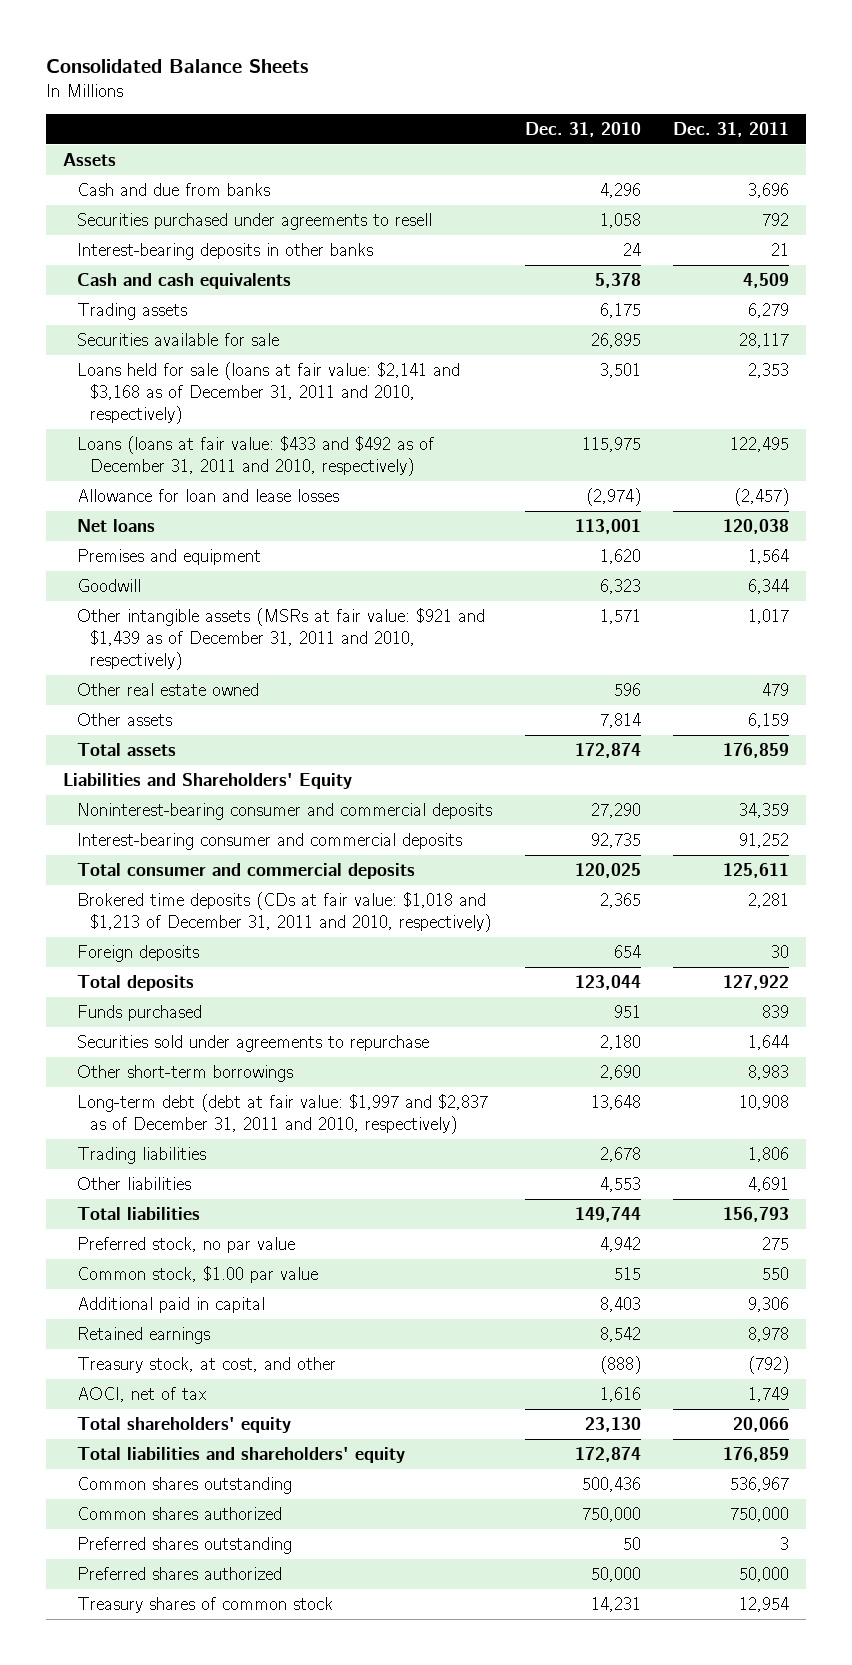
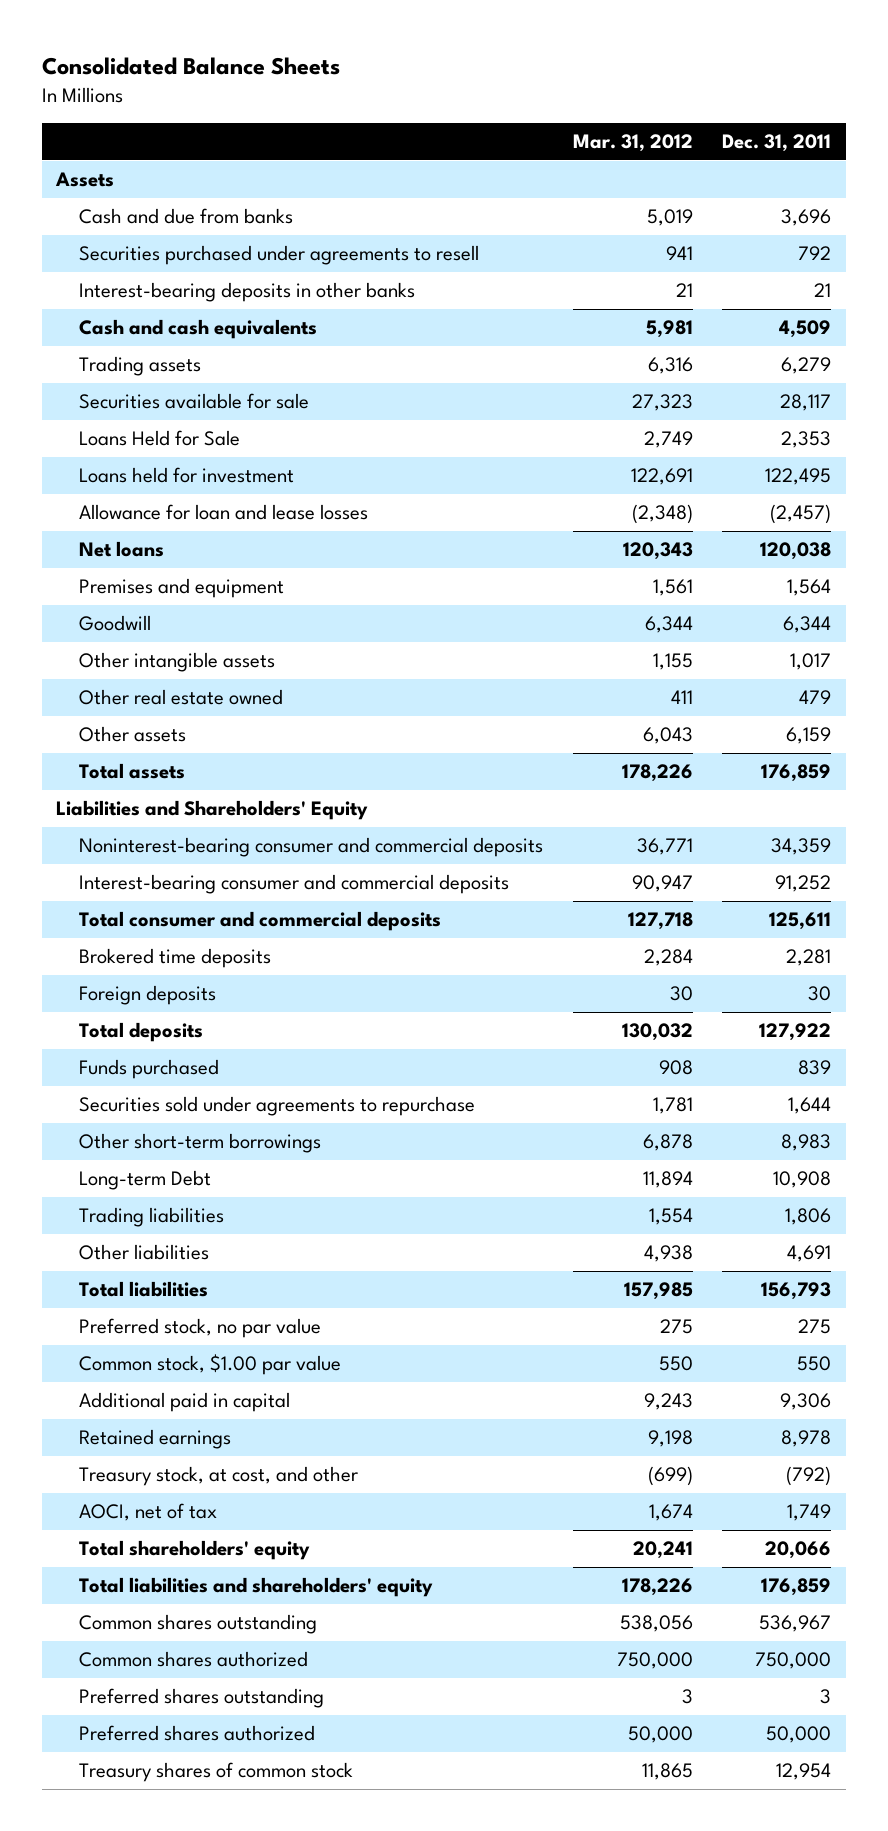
[524,121,641,137] Dec. 31, 2010 -> none
none -> [572,133,693,152] Mar. 31, 2012
[76,361,460,425] Loans held for sale (loans at fair value: $2,141 and $3,168 as of December 31, 2011 and 2010, respectively) -> [79,430,241,447] Loans Held for Sale
[76,435,434,477] Loans (loans at fair value: $433 and $492 as of December 31, 2011 and 2010, respectively) -> [79,467,295,484] Loans held for investment
[76,607,485,671] Other intangible assets (MSRs at fair value: $921 and $1,439 as of December 31, 2011 and 2010, respectively) -> [79,652,276,673] Other intangible assets
[76,891,492,933] Brokered time deposits (CDs at fair value: $1,018 and $1,213 of December 31, 2011 and 2010, respectively) -> [79,948,272,969] Brokered time deposits
[76,1093,488,1135] Long-term debt (debt at fair value: $1,997 and $2,837 as of December 31, 2011 and 2010, respectively) -> [79,1170,212,1191] Long-term Debt

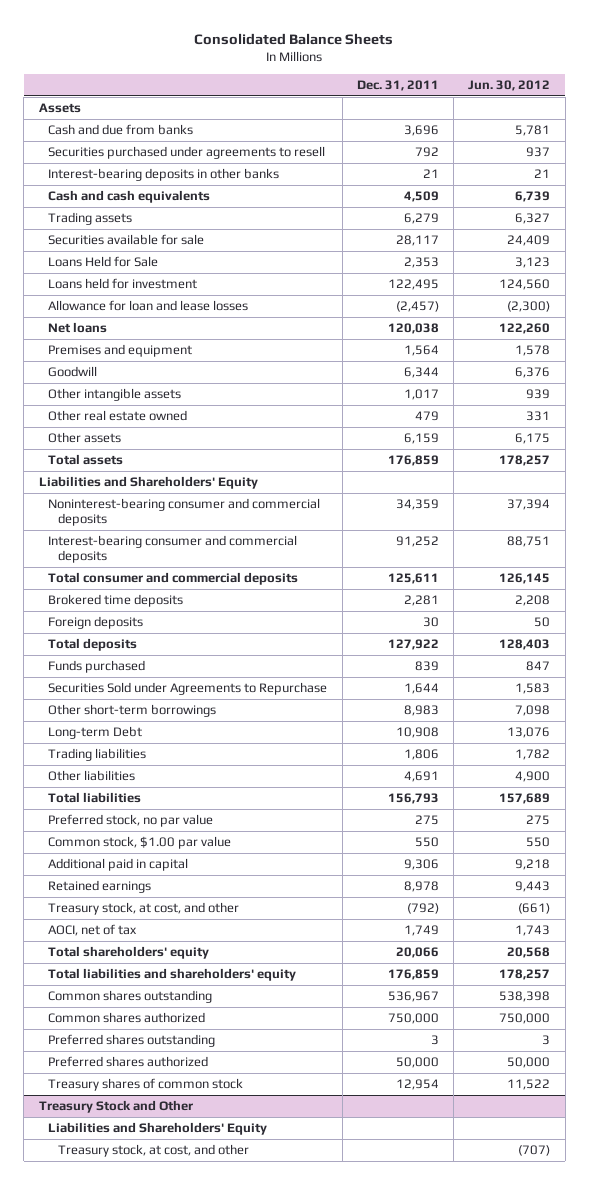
[572,133,693,152] Mar. 31, 2012 -> none
none -> [468,79,551,91] Jun. 30, 2012
[79,1096,476,1117] Securities sold under agreements to repurchase -> [48,682,328,696] Securities Sold under Agreements to Repurchase
none -> [38,1100,193,1114] Treasury Stock and Other
none -> [48,1122,268,1136] Liabilities and Shareholders' Equity
none -> [58,1144,250,1158] Treasury stock, at cost, and other

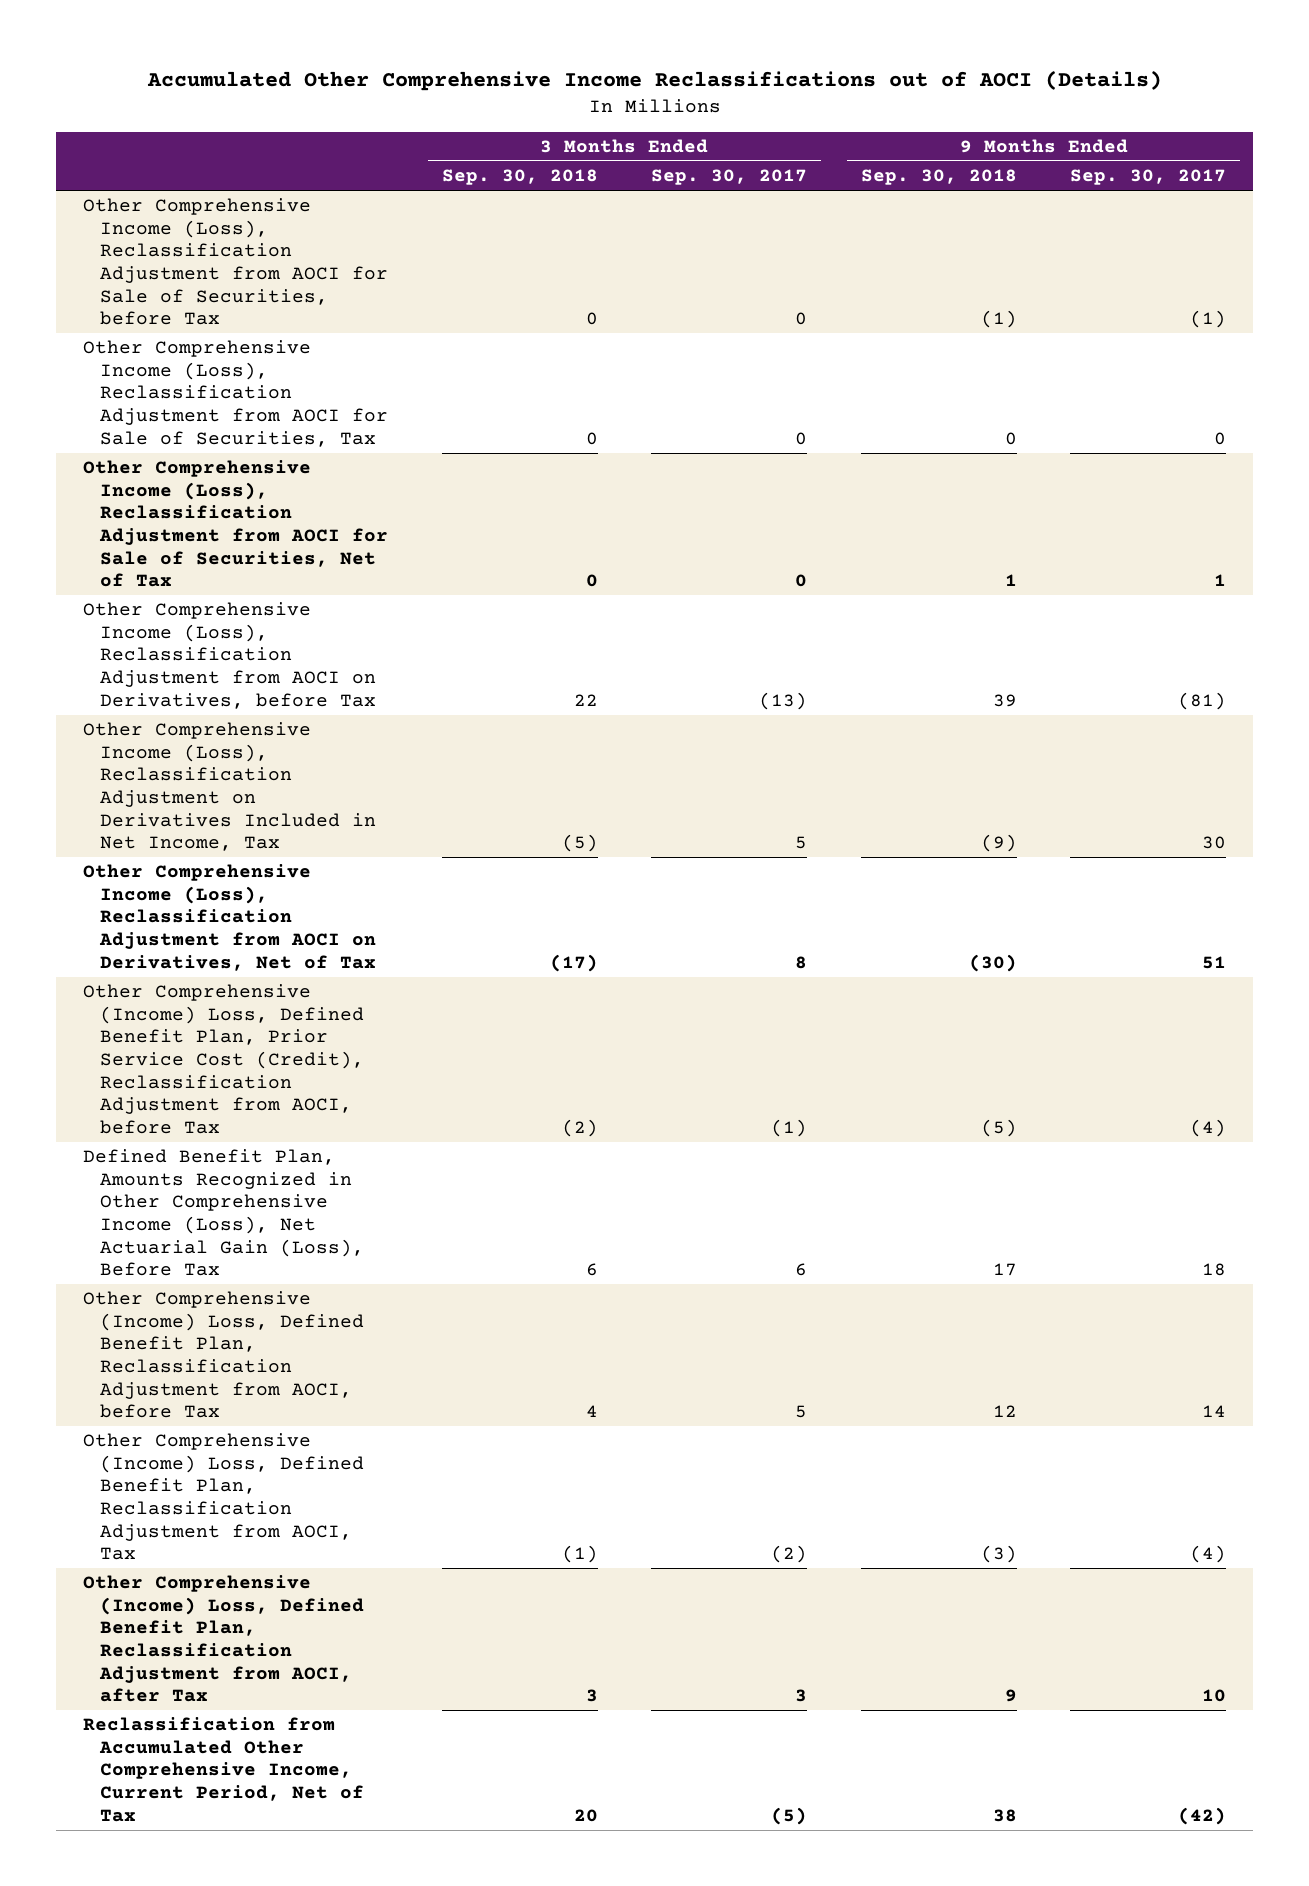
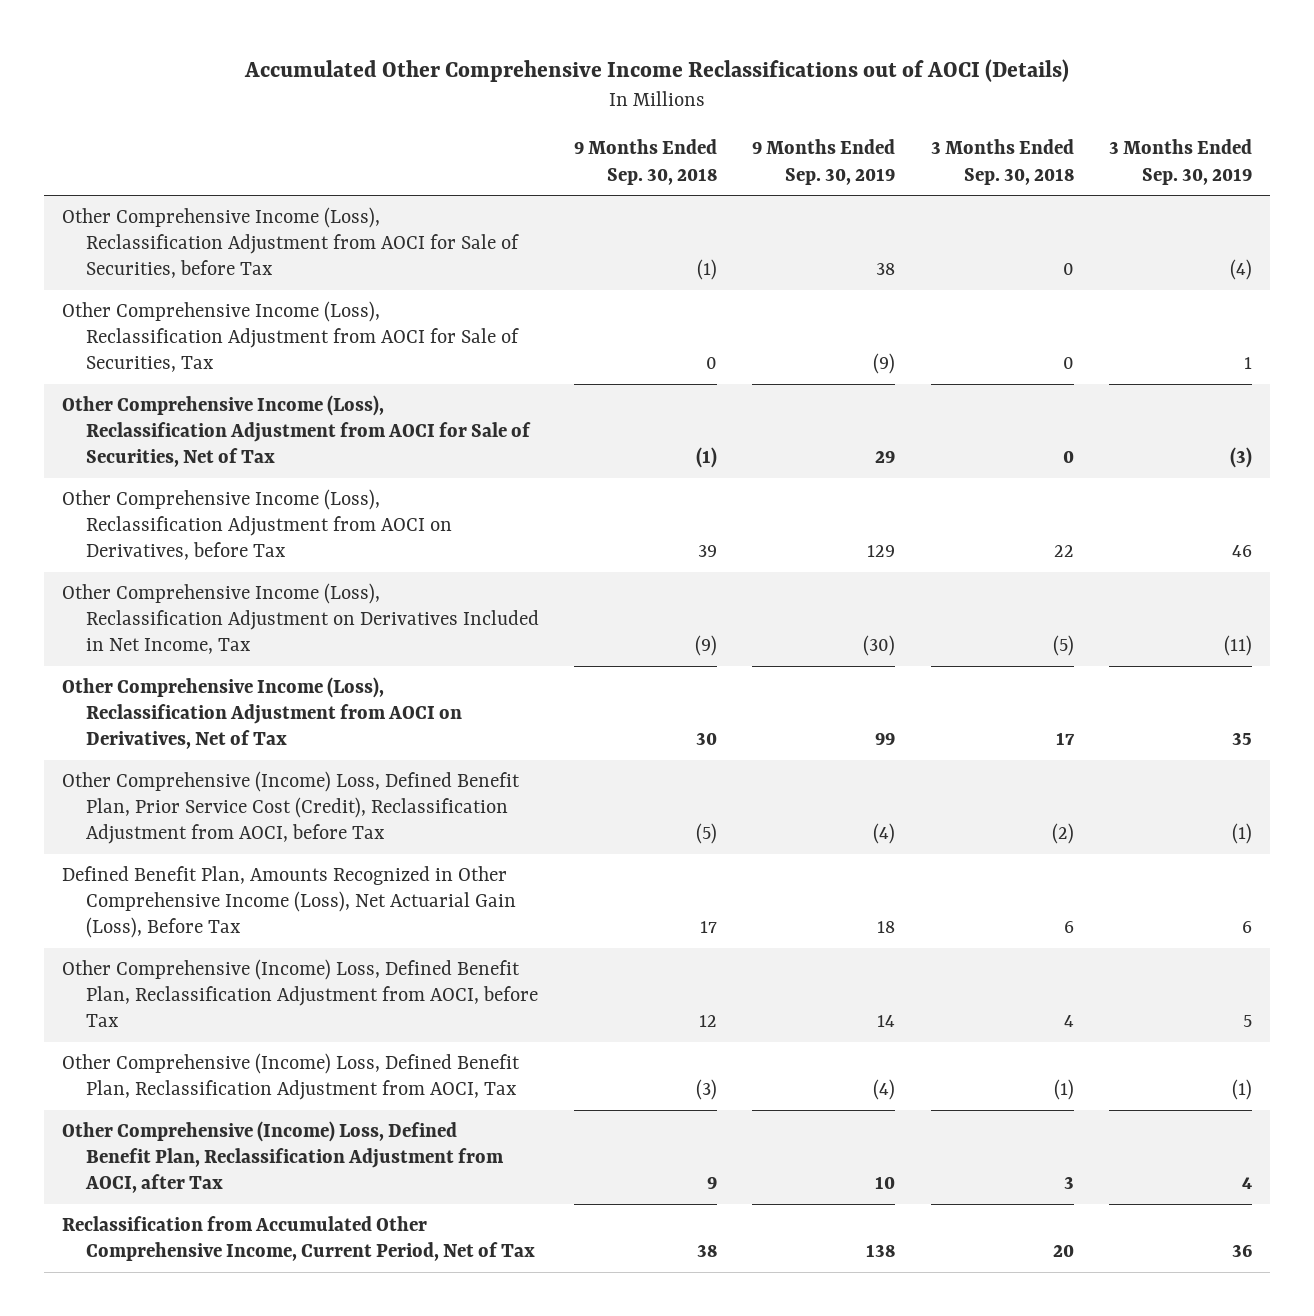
[651,169,808,186] Sep. 30, 2017 -> none
[1070,169,1227,186] Sep. 30, 2017 -> none
none -> [752,139,896,185] 9 Months Ended Sep. 30, 2019
none -> [1109,139,1253,185] 3 Months Ended Sep. 30, 2019
[1004,574,1017,587] 1 -> [695,447,717,469] (1)
[549,953,598,972] (17) -> [1055,732,1075,746] 17
[968,953,1017,972] (30) -> [695,732,717,746] 30

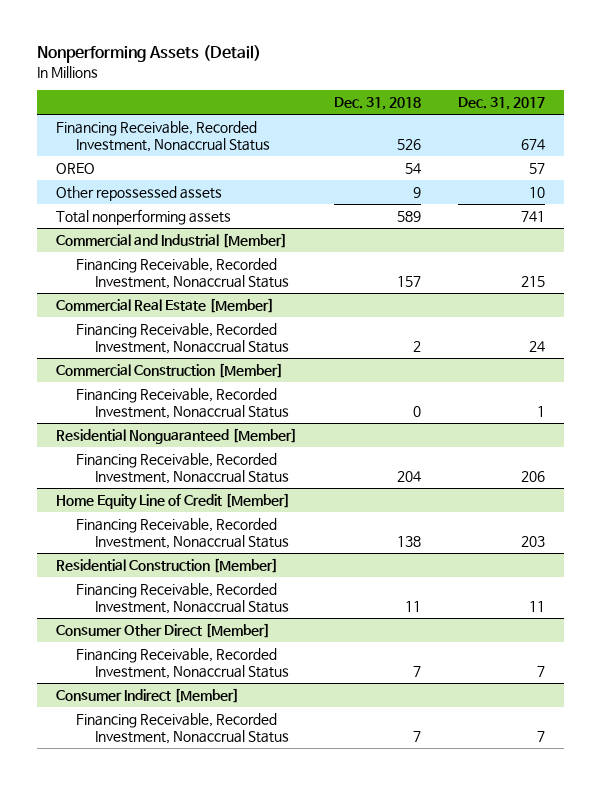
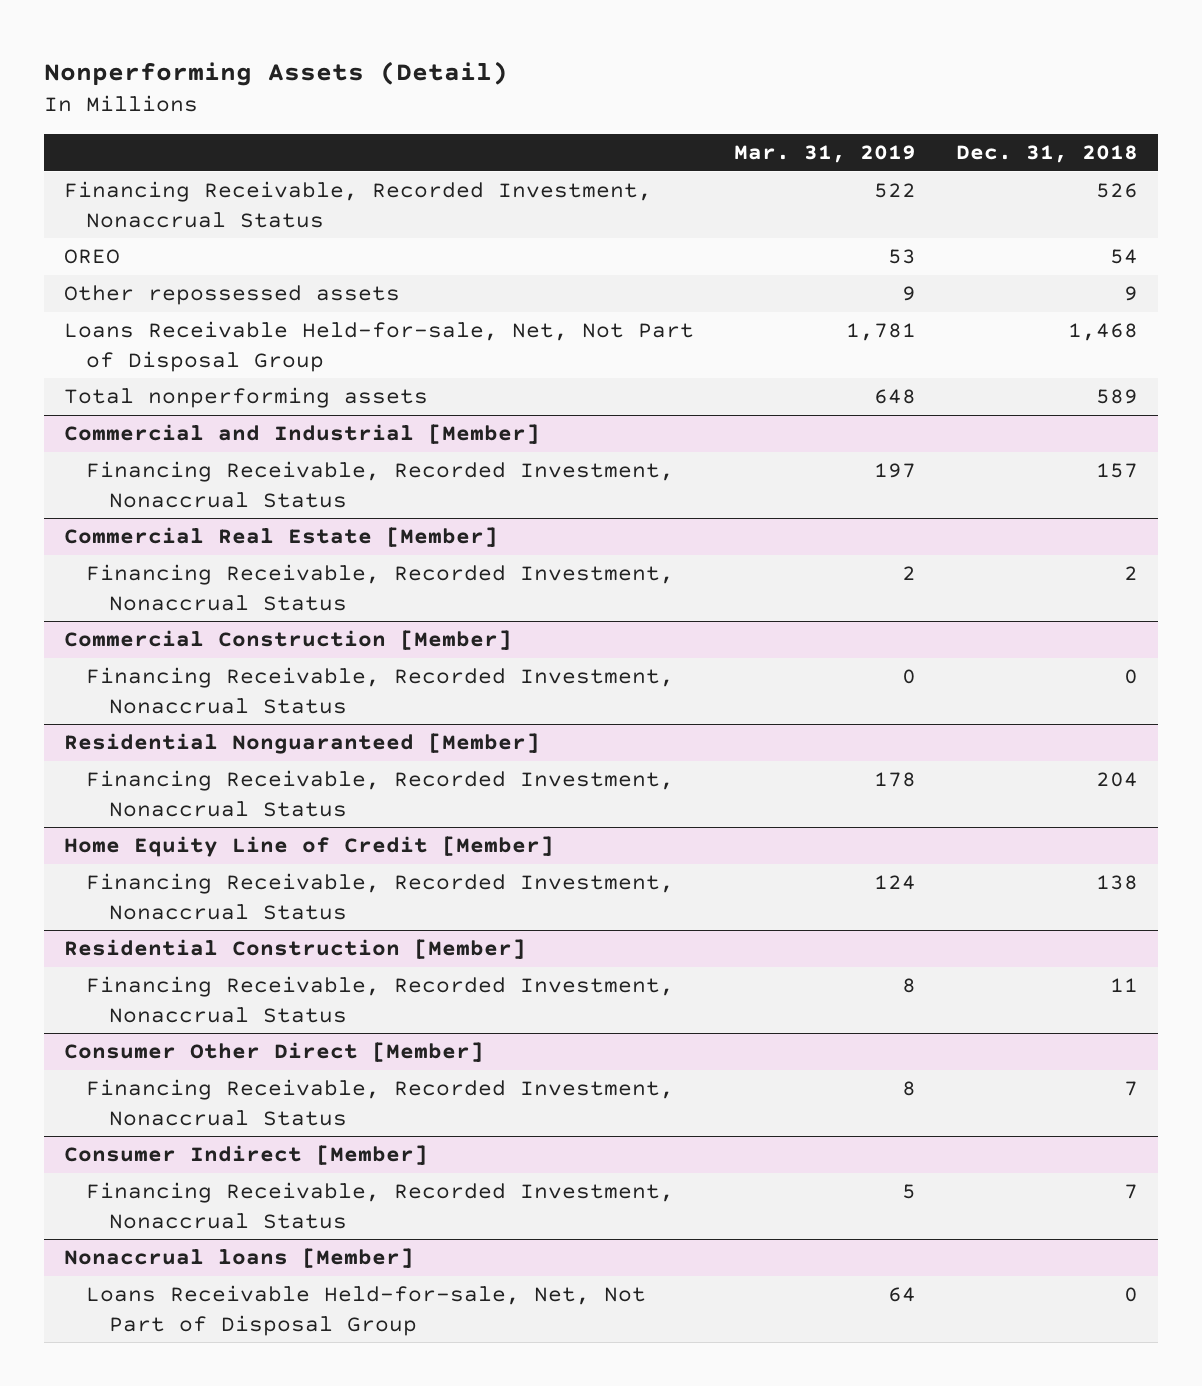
[458,97,546,111] Dec. 31, 2017 -> none
none -> [733,144,916,163] Mar. 31, 2019
none -> [63,321,694,372] Loans Receivable Held-for-sale, Net, Not Part of Disposal Group
none -> [63,1248,414,1269] Nonaccrual loans [Member]
none -> [86,1285,647,1336] Loans Receivable Held-for-sale, Net, Not Part of Disposal Group

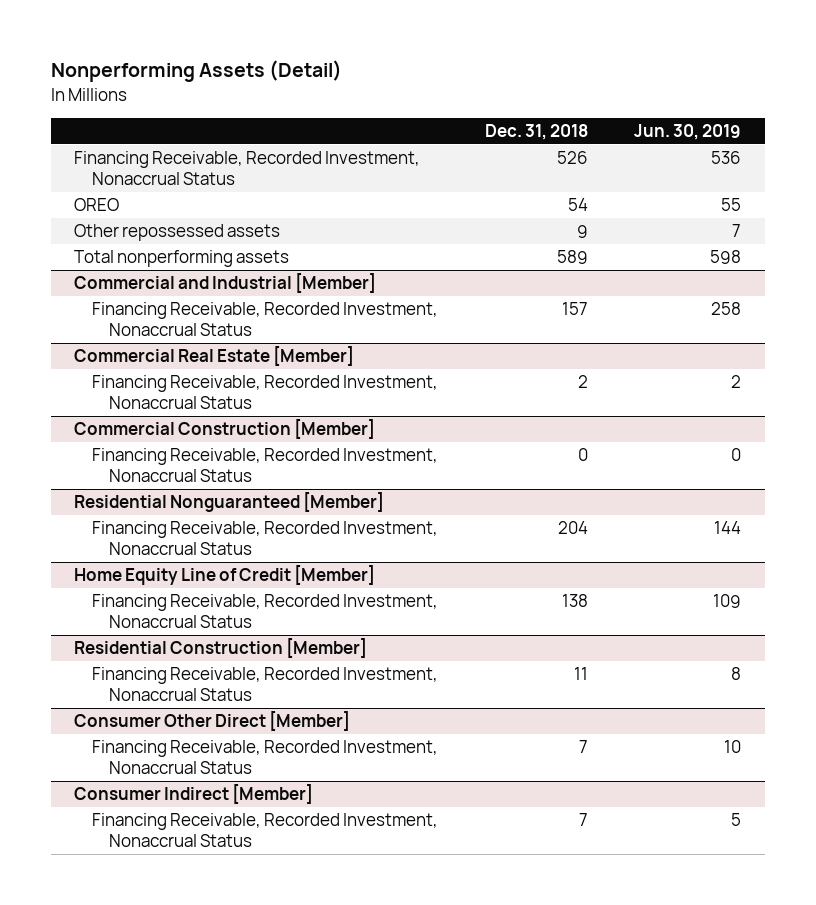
[733,144,916,163] Mar. 31, 2019 -> none
none -> [634,123,742,140] Jun. 30, 2019
[63,321,694,372] Loans Receivable Held-for-sale, Net, Not Part of Disposal Group -> none
[63,1248,414,1269] Nonaccrual loans [Member] -> none
[86,1285,647,1336] Loans Receivable Held-for-sale, Net, Not Part of Disposal Group -> none

